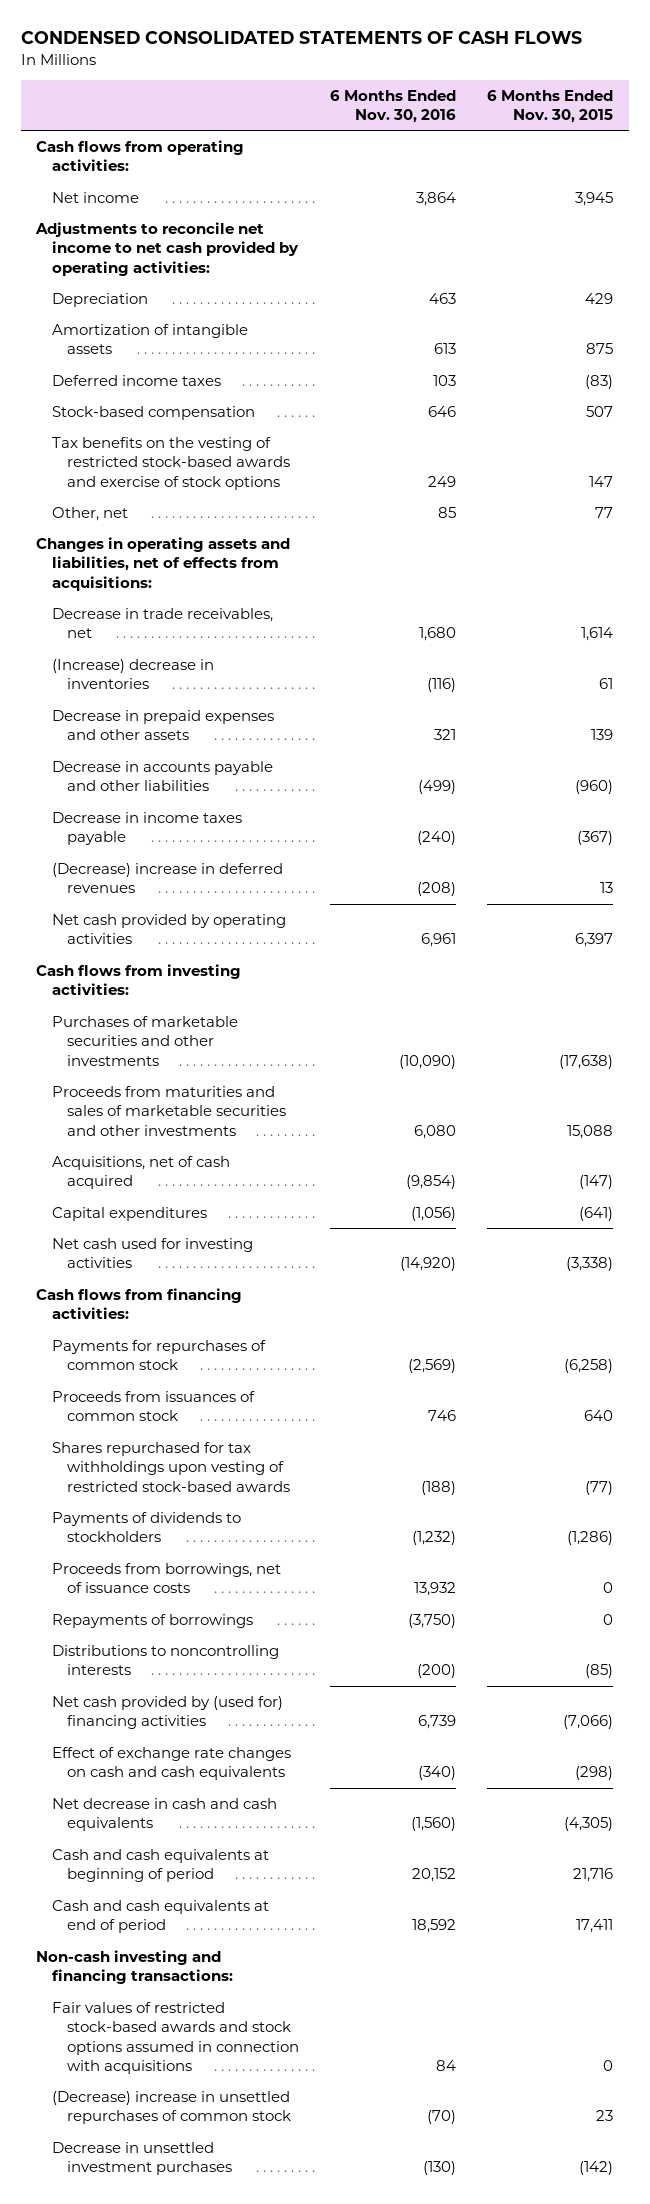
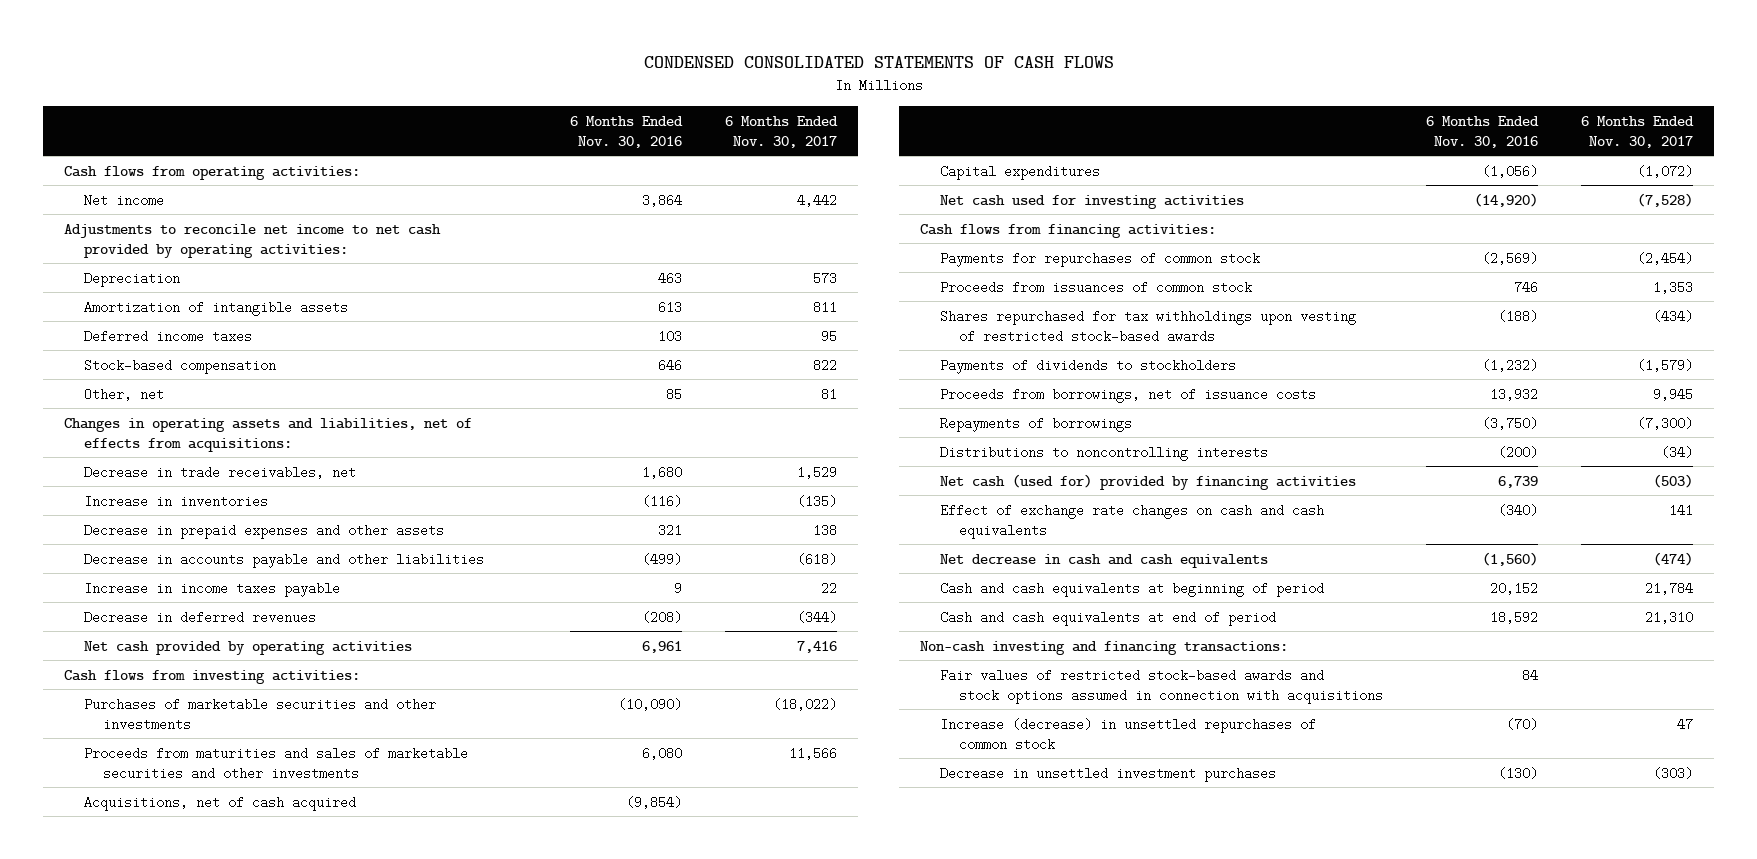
[487,89,614,124] 6 Months Ended Nov. 30, 2015 -> none
none -> [724,115,838,148] 6 Months Ended Nov. 30, 2017
[51,436,291,490] Tax benefits on the vesting of restricted stock-based awards and exercise of stock options -> none
[51,658,214,690] (Increase) decrease in inventories -> [83,494,268,508] Increase in inventories
[51,811,242,846] Decrease in income taxes payable -> [83,581,340,597] Increase in income taxes payable
[417,831,457,846] (240) -> [674,581,683,595] 9
[51,862,283,894] (Decrease) increase in deferred revenues -> [83,610,316,624] Decrease in deferred revenues
[51,1695,283,1730] Net cash provided by (used for) financing activities -> [939,473,1356,490] Net cash (used for) provided by financing activities
[51,2090,292,2125] (Decrease) increase in unsettled repurchases of common stock -> [939,717,1316,751] Increase (decrease) in unsettled repurchases of common stock

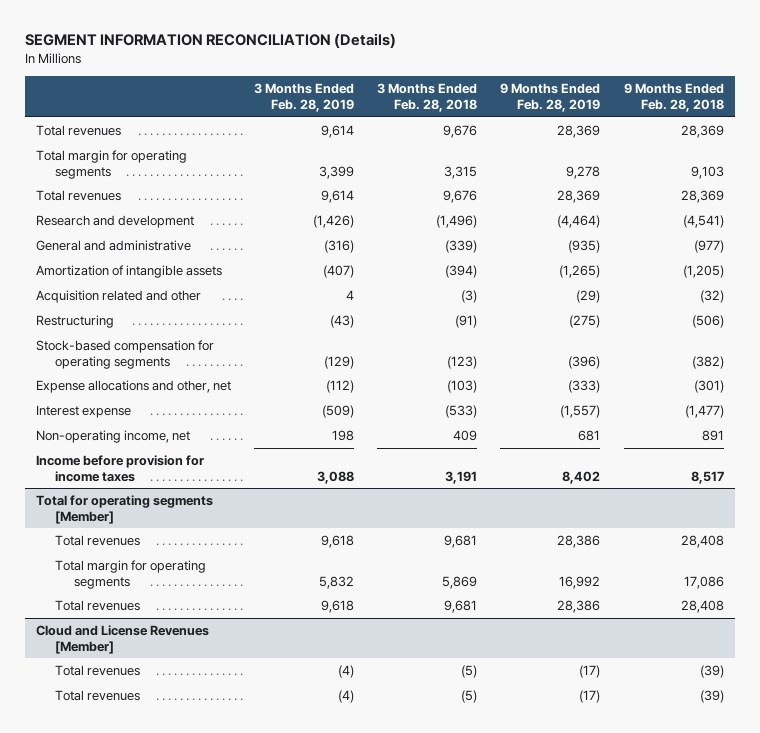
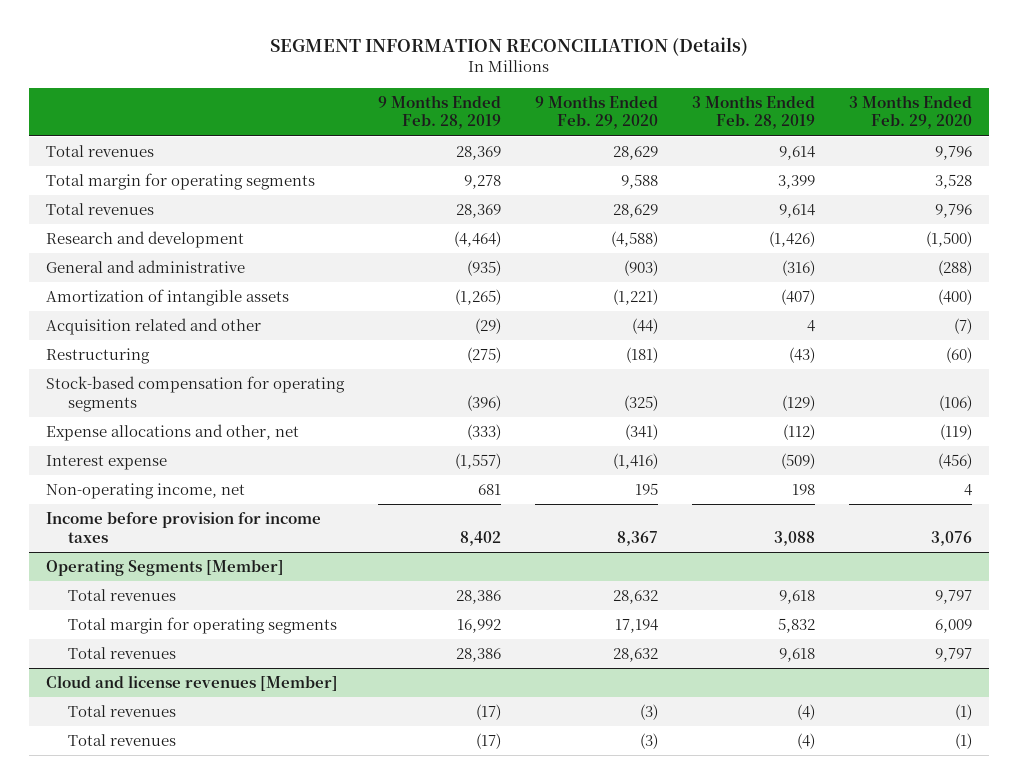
[377,83,478,112] 3 Months Ended Feb. 28, 2018 -> none
[623,83,724,112] 9 Months Ended Feb. 28, 2018 -> none
none -> [534,94,658,130] 9 Months Ended Feb. 29, 2020
none -> [848,94,972,130] 3 Months Ended Feb. 29, 2020
[36,494,214,524] Total for operating segments [Member] -> [45,560,284,577] Operating Segments [Member]
[36,624,210,654] Cloud and License Revenues [Member] -> [45,675,338,692] Cloud and license revenues [Member]

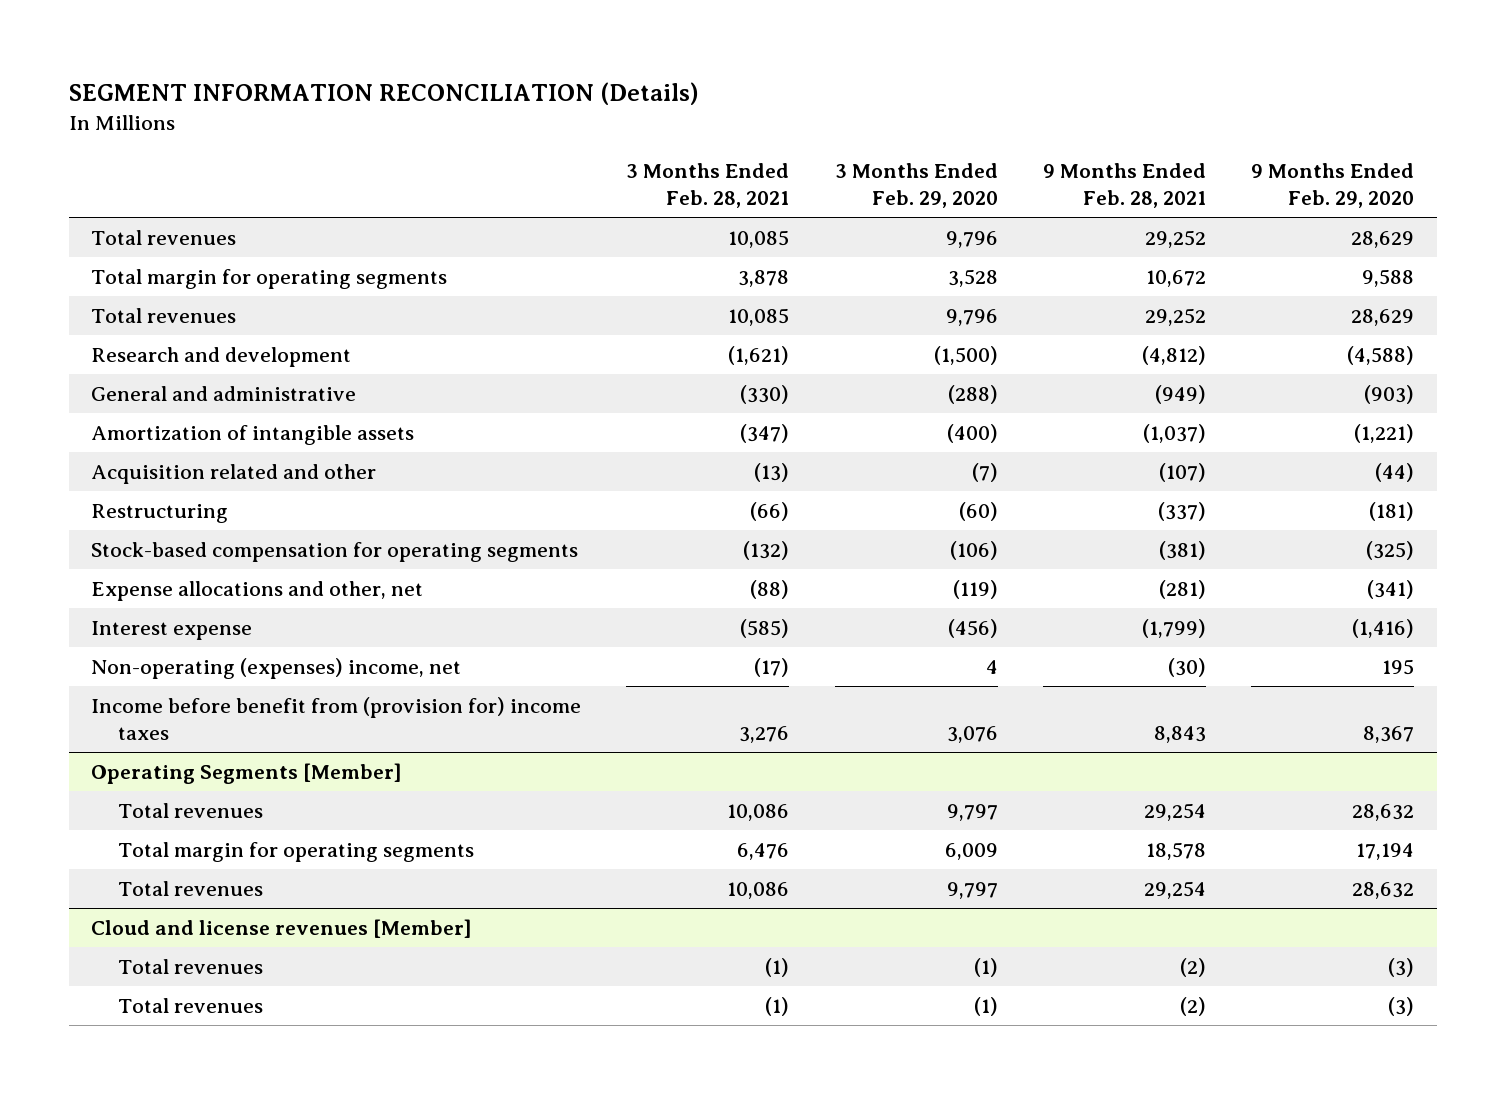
[377,94,501,130] 9 Months Ended Feb. 28, 2019 -> none
[691,94,815,130] 3 Months Ended Feb. 28, 2019 -> none
none -> [626,162,790,208] 3 Months Ended Feb. 28, 2021
none -> [1042,162,1206,208] 9 Months Ended Feb. 28, 2021
[45,483,245,500] Non-operating income, net -> [91,657,462,679] Non-operating (expenses) income, net
[45,512,321,543] Income before provision for income taxes -> [91,696,582,740] Income before benefit from (provision for) income taxes

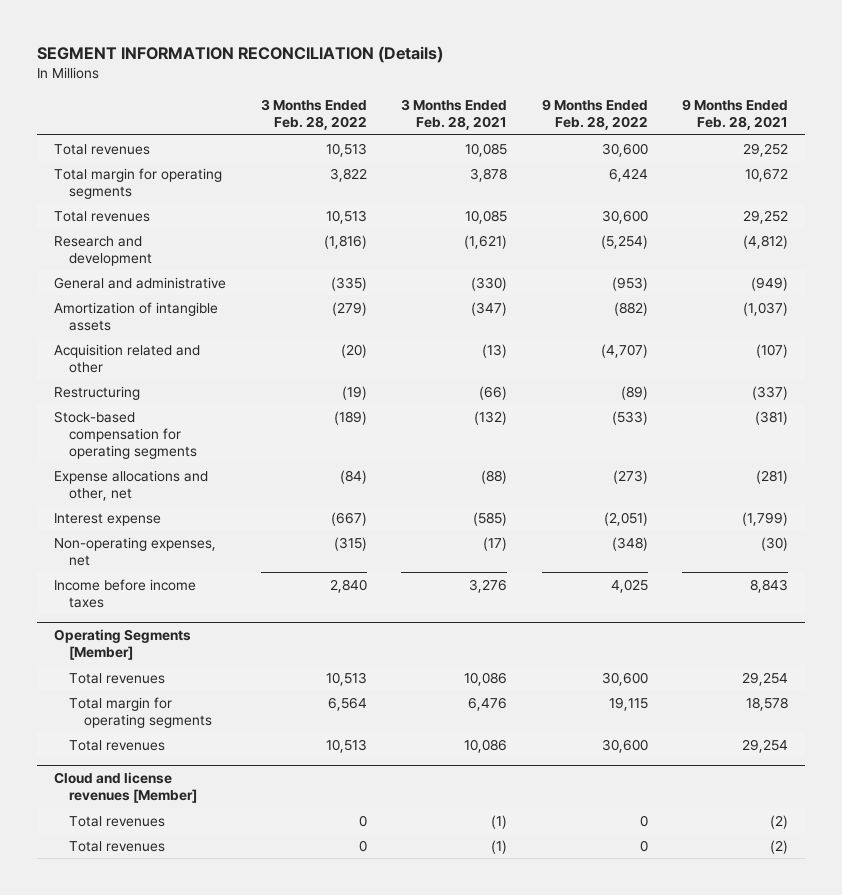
[834,162,998,208] 3 Months Ended Feb. 29, 2020 -> none
[1250,162,1414,208] 9 Months Ended Feb. 29, 2020 -> none
none -> [260,98,367,131] 3 Months Ended Feb. 28, 2022
none -> [541,98,648,131] 9 Months Ended Feb. 28, 2022
[91,657,462,679] Non-operating (expenses) income, net -> [54,536,217,566] Non-operating expenses, net
[91,696,582,740] Income before benefit from (provision for) income taxes -> [54,578,197,608] Income before income taxes

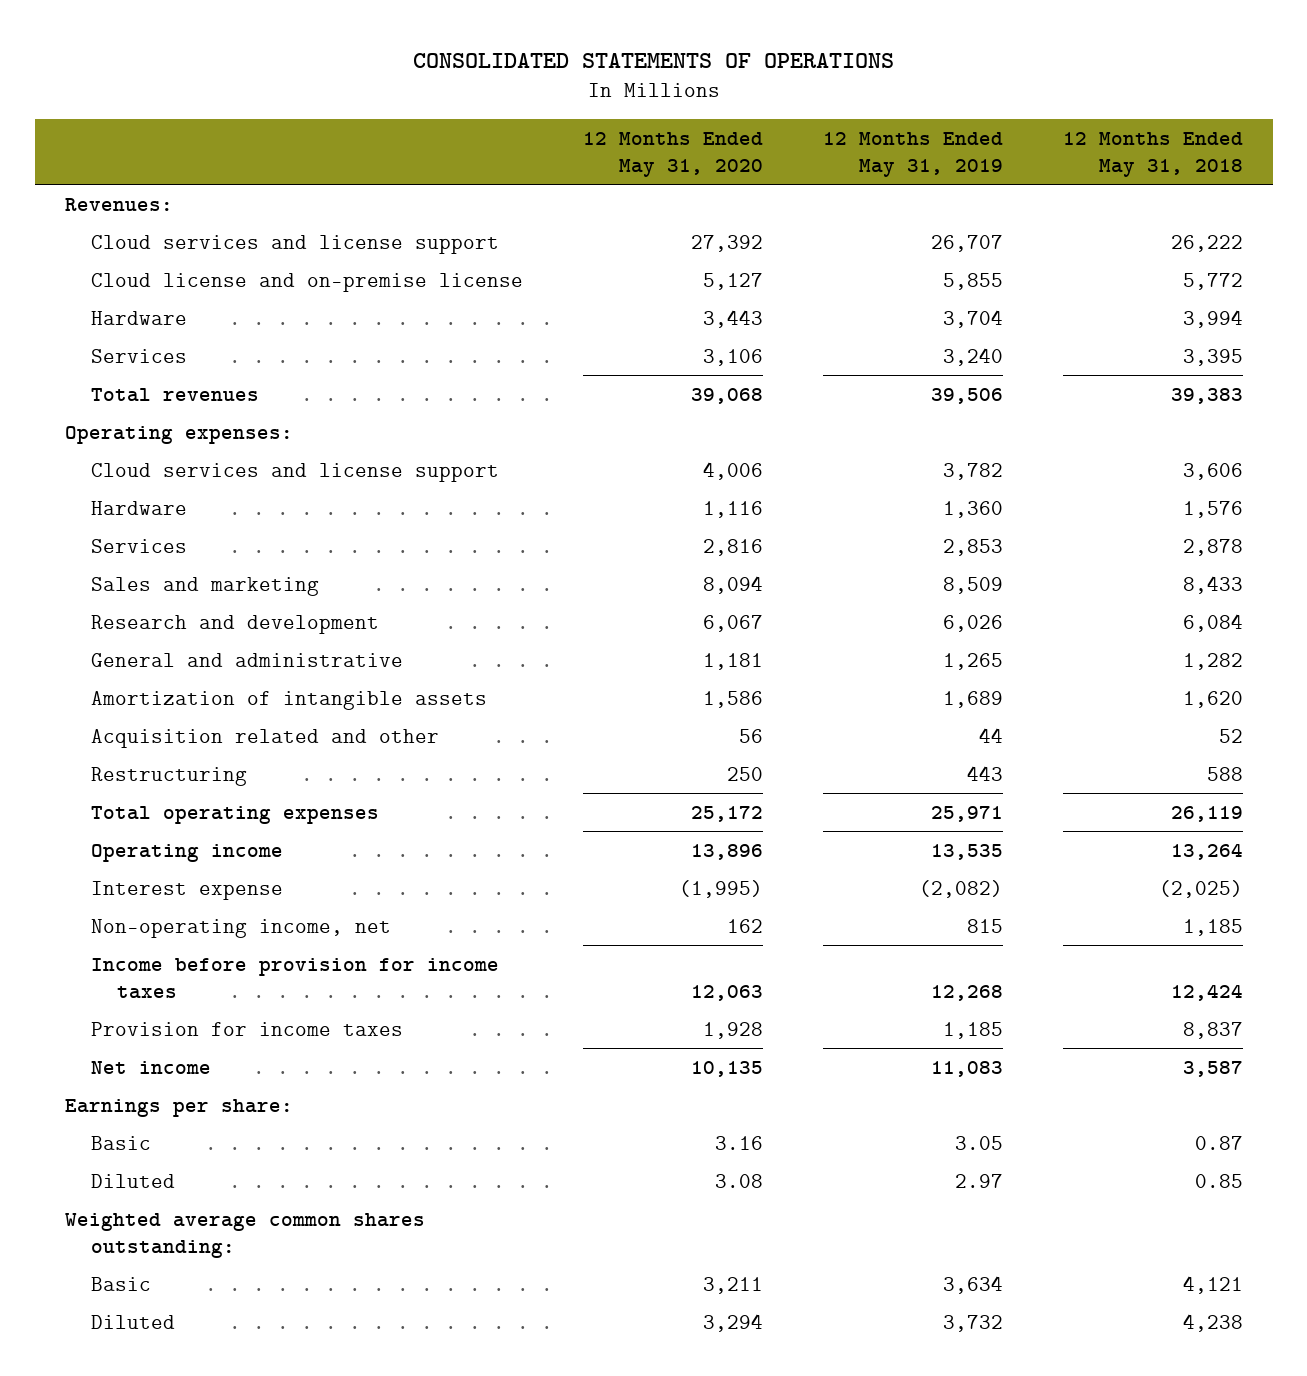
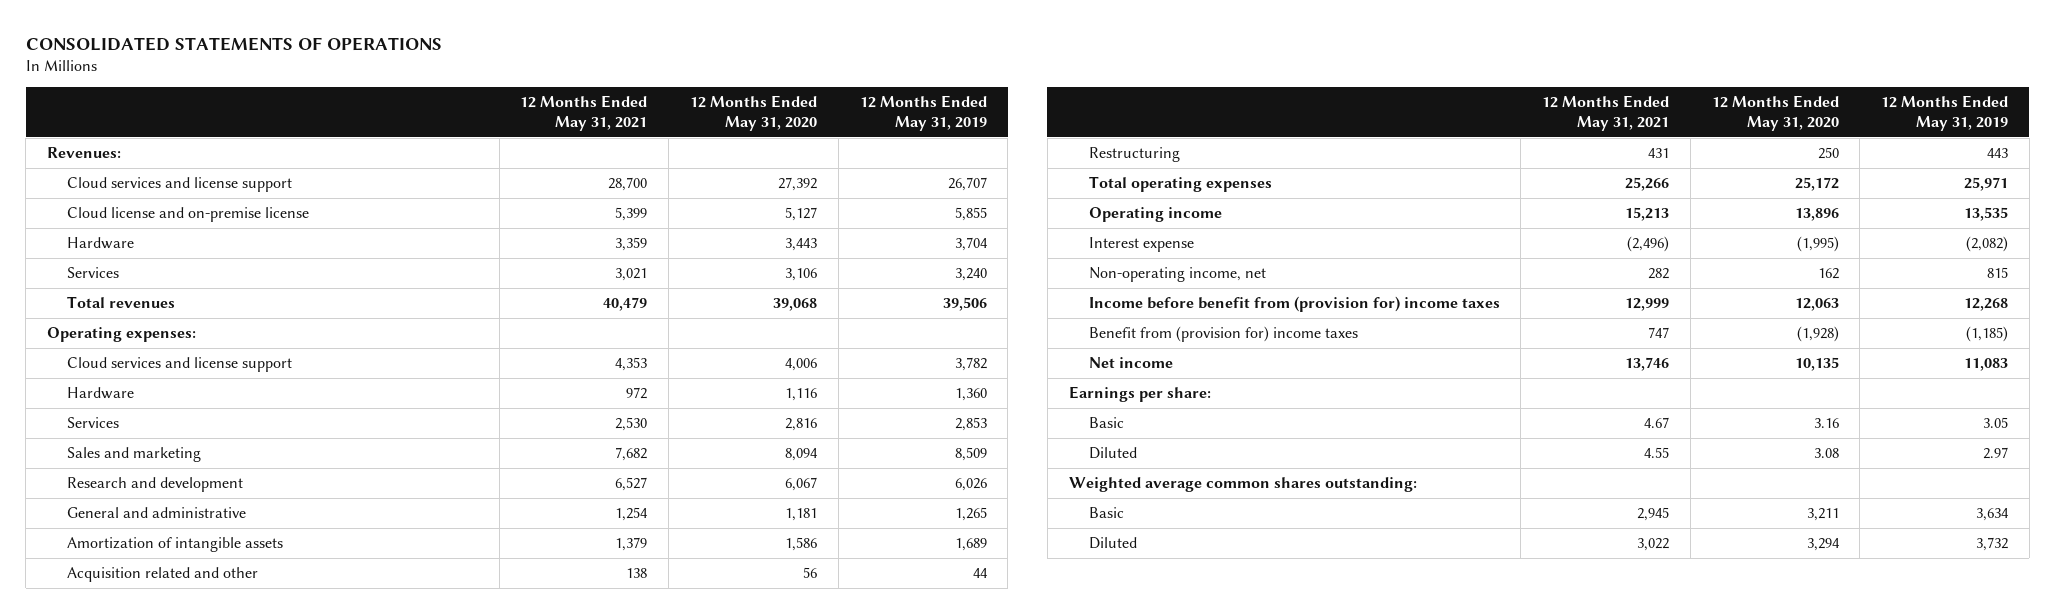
[1062,131,1243,177] 12 Months Ended May 31, 2018 -> none
none -> [520,95,648,131] 12 Months Ended May 31, 2021
[90,957,499,999] Income before provision for income taxes -> [1088,296,1500,313] Income before benefit from (provision for) income taxes
[90,1021,403,1036] Provision for income taxes -> [1088,326,1358,343] Benefit from (provision for) income taxes
[702,1021,763,1039] 1,928 -> [1796,326,1839,343] (1,928)
[942,1021,1003,1039] 1,185 -> [1966,326,2009,343] (1,185)

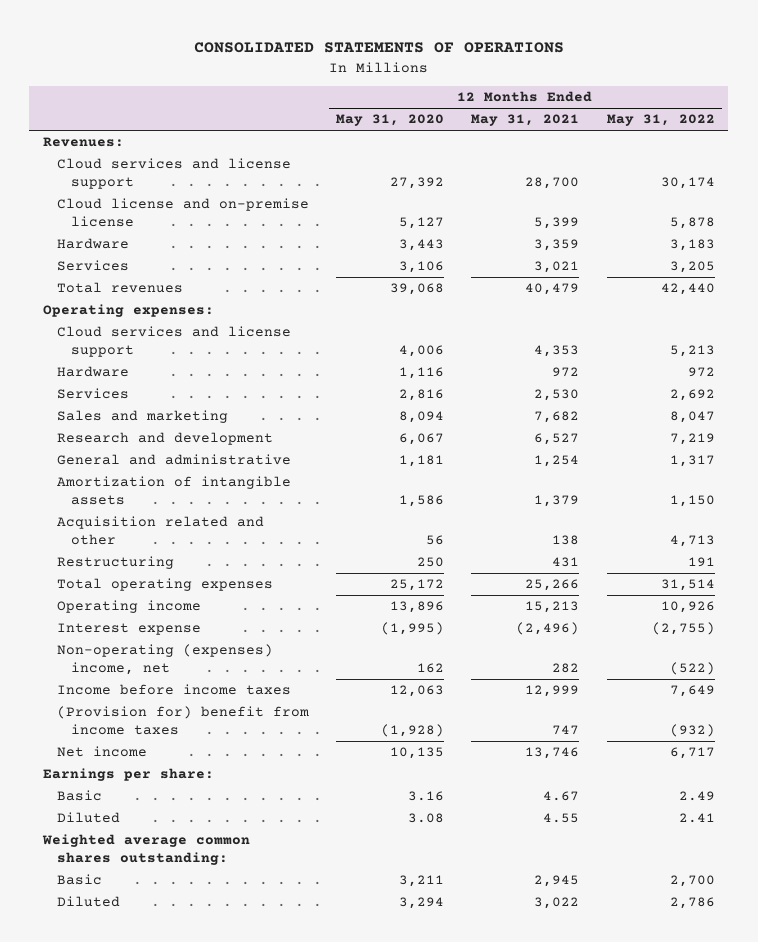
[859,95,987,131] 12 Months Ended May 31, 2019 -> none
none -> [606,114,715,127] May 31, 2022
[1088,267,1266,283] Non-operating income, net -> [56,644,273,675] Non-operating (expenses) income, net
[1088,296,1500,313] Income before benefit from (provision for) income taxes -> [56,684,291,696] Income before income taxes
[1088,326,1358,343] Benefit from (provision for) income taxes -> [56,706,309,735] (Provision for) benefit from income taxes

